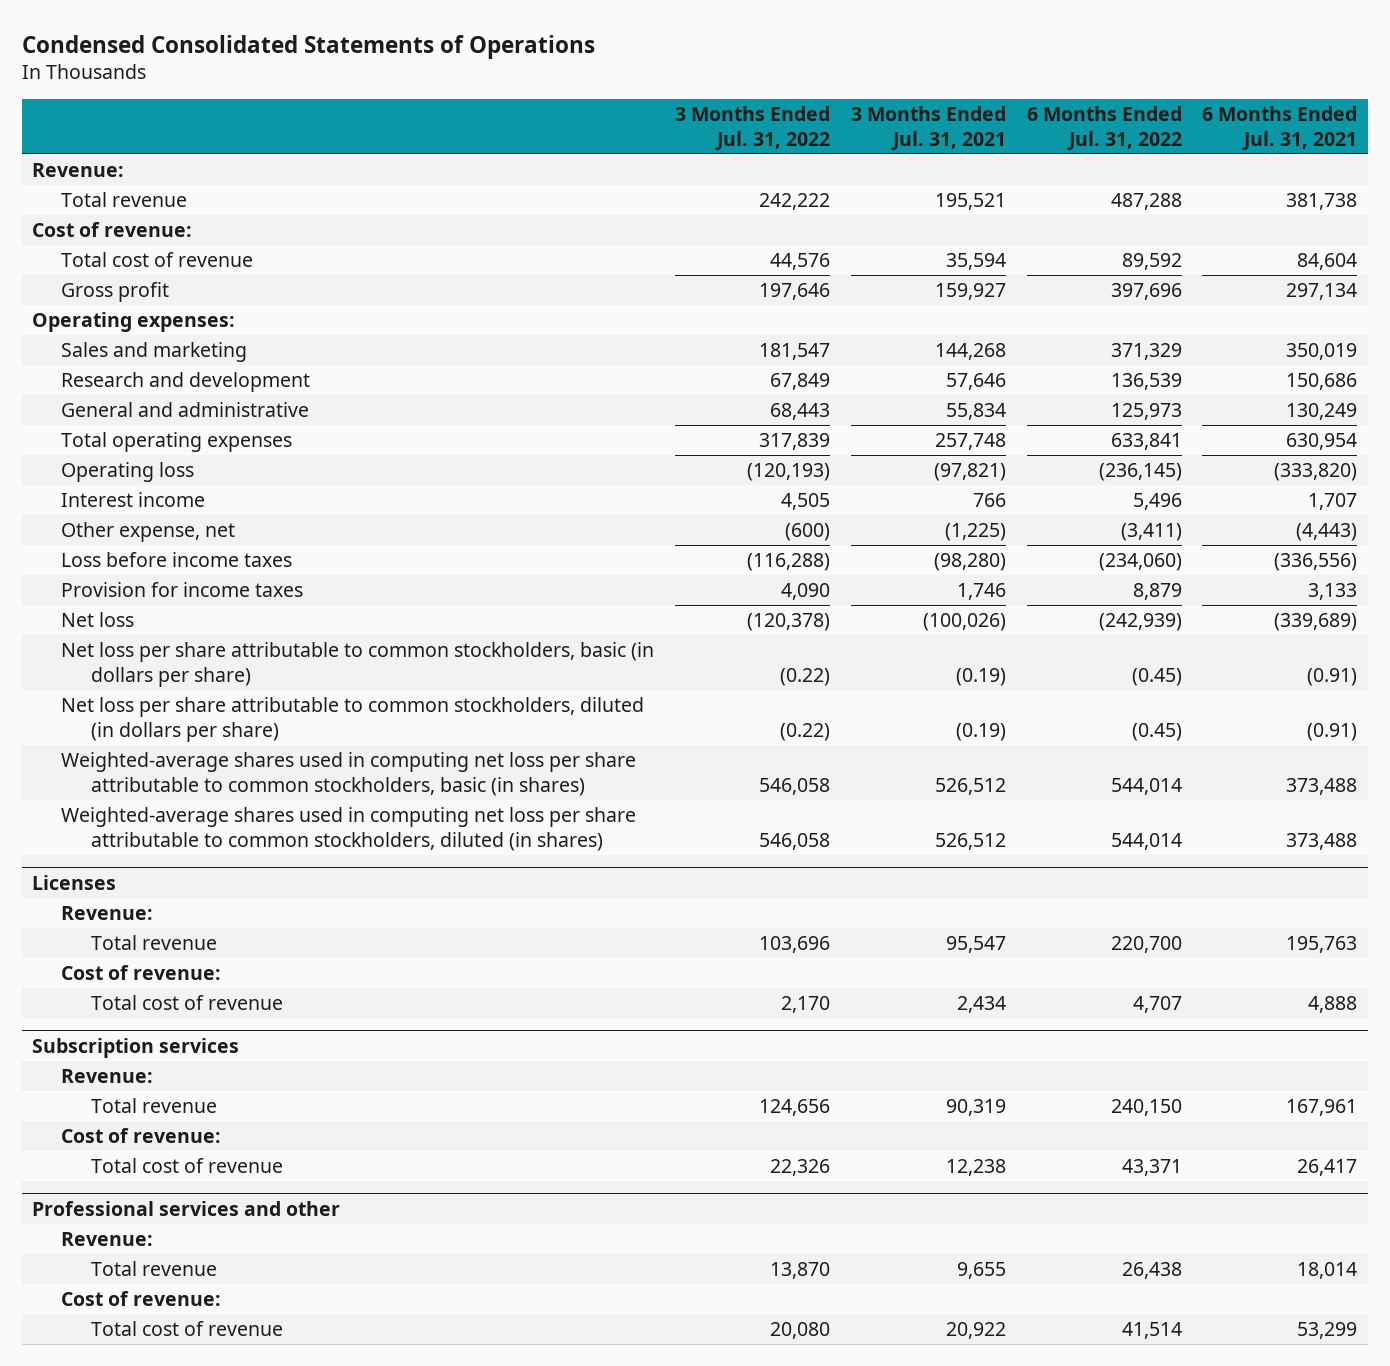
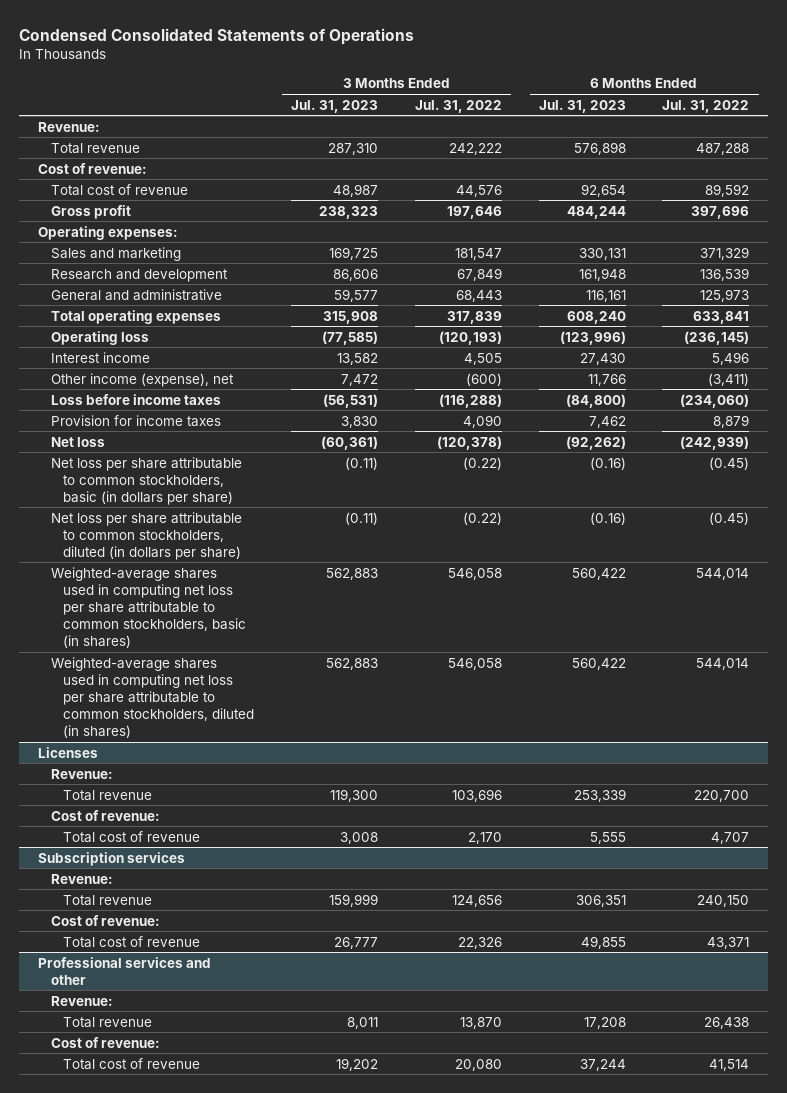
[850,105,1006,150] 3 Months Ended Jul. 31, 2021 -> none
[1202,105,1358,150] 6 Months Ended Jul. 31, 2021 -> none
none -> [291,99,379,113] Jul. 31, 2023
none -> [538,99,626,113] Jul. 31, 2023
[61,522,236,543] Other expense, net -> [50,372,234,387] Other income (expense), net

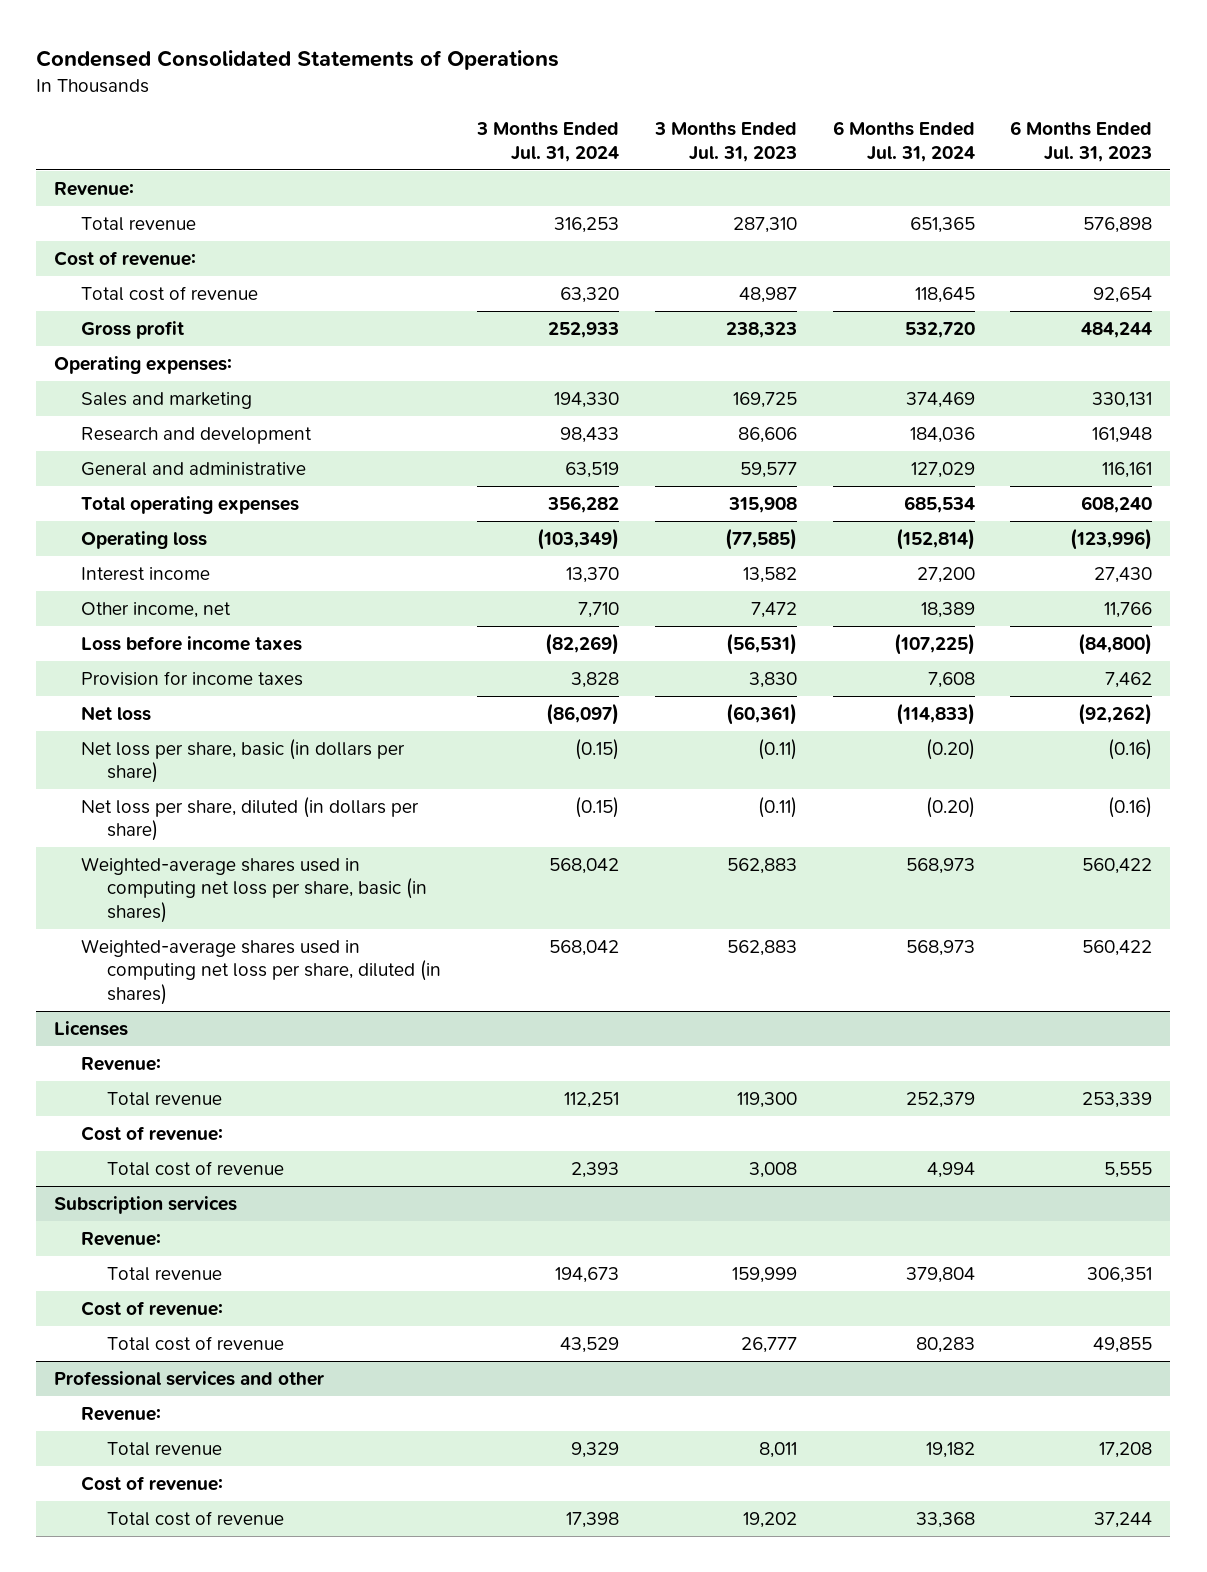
[414,99,502,113] Jul. 31, 2022 -> none
[662,99,750,113] Jul. 31, 2022 -> none
none -> [475,122,619,162] 3 Months Ended Jul. 31, 2024
none -> [832,121,975,162] 6 Months Ended Jul. 31, 2024
[50,372,234,387] Other income (expense), net -> [80,602,231,619] Other income, net
[50,456,242,505] Net loss per share attributable to common stockholders, basic (in dollars per share) -> [80,739,405,784] Net loss per share, basic (in dollars per share)
[50,511,242,560] Net loss per share attributable to common stockholders, diluted (in dollars per share) -> [80,797,419,842] Net loss per share, diluted (in dollars per share)
[50,566,247,648] Weighted-average shares used in computing net loss per share attributable to common stockholders, basic (in shares) -> [80,857,427,923] Weighted-average shares used in computing net loss per share, basic (in shares)
[50,656,255,738] Weighted-average shares used in computing net loss per share attributable to common stockholders, diluted (in shares) -> [80,939,441,1005] Weighted-average shares used in computing net loss per share, diluted (in shares)

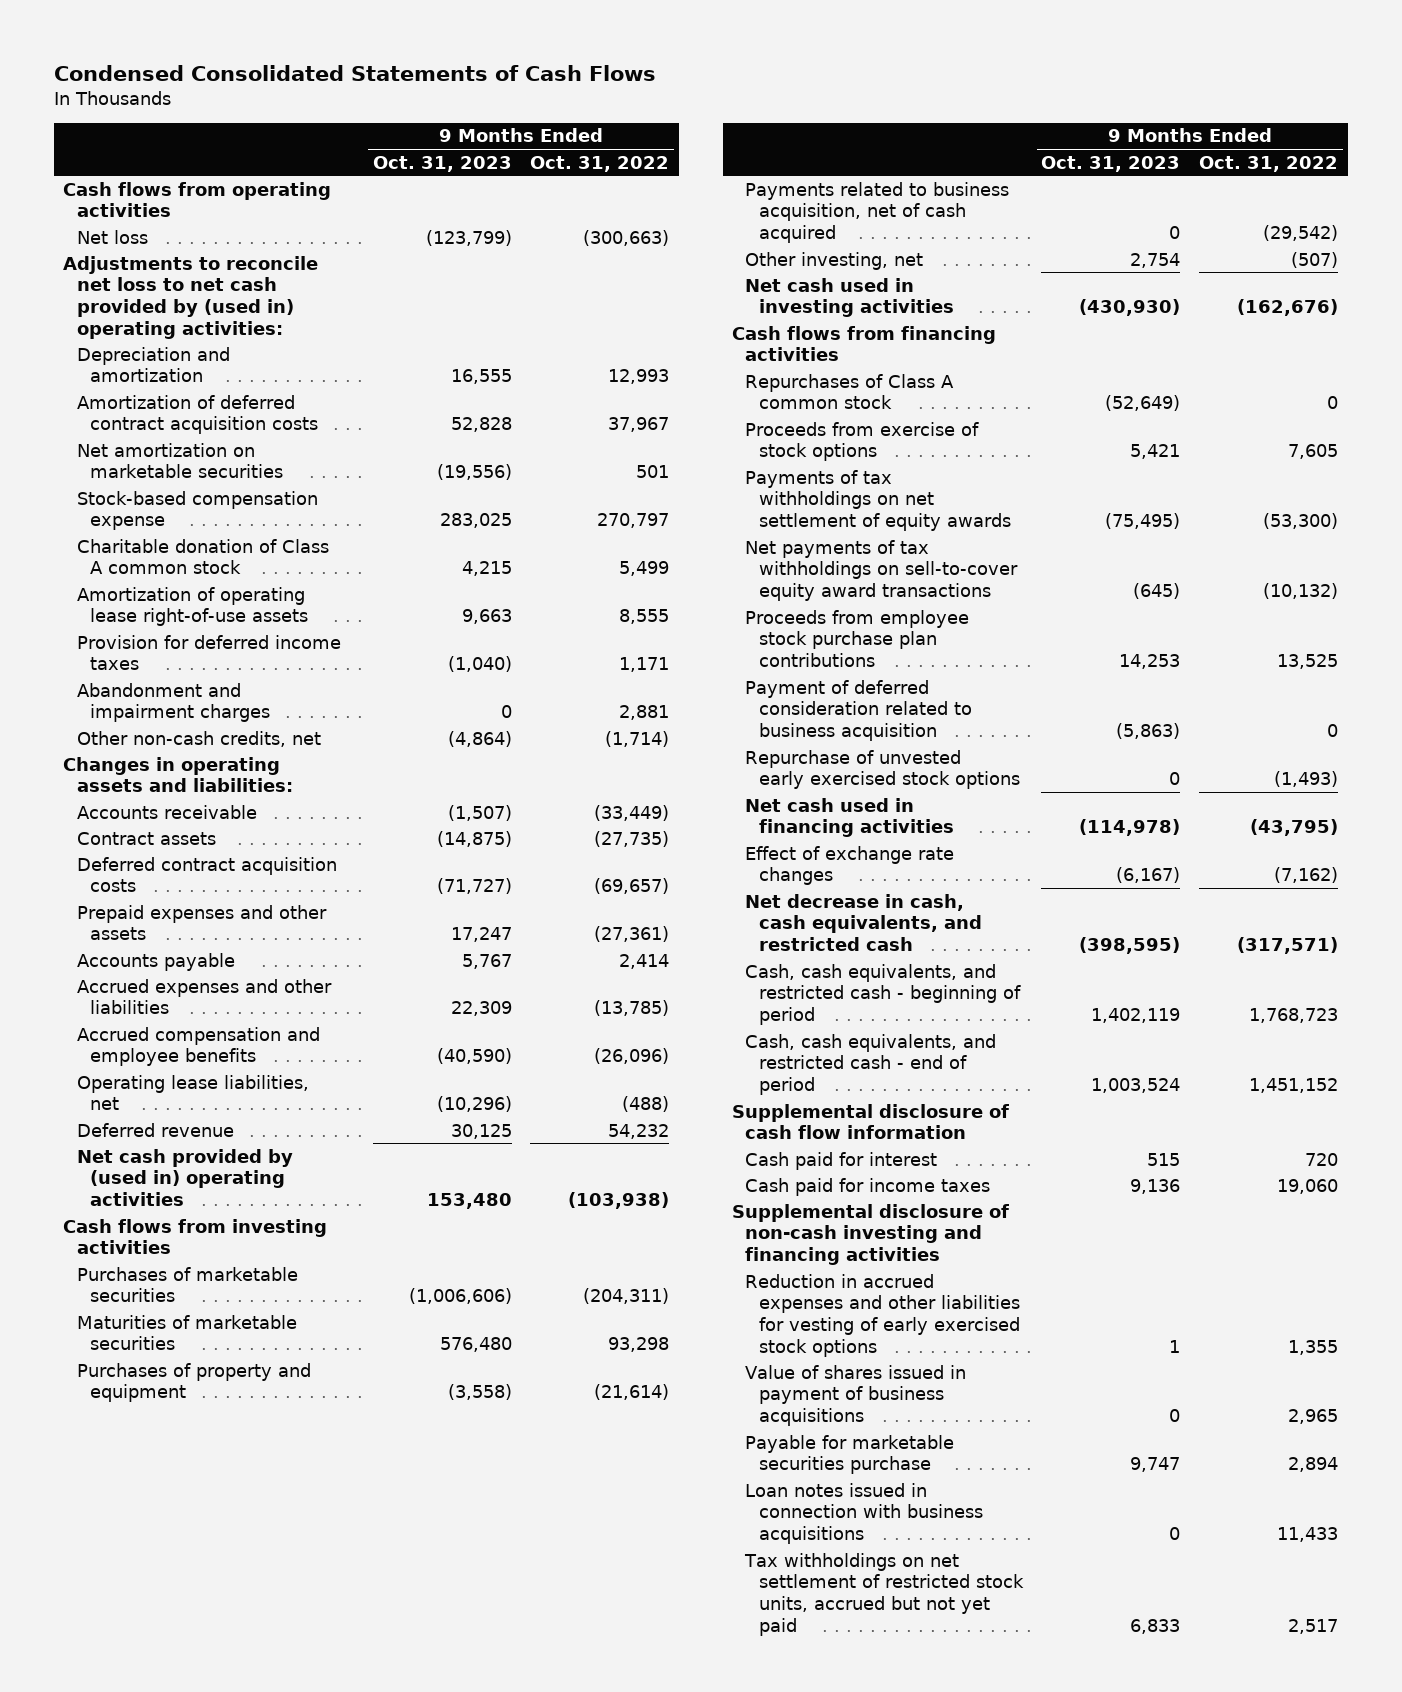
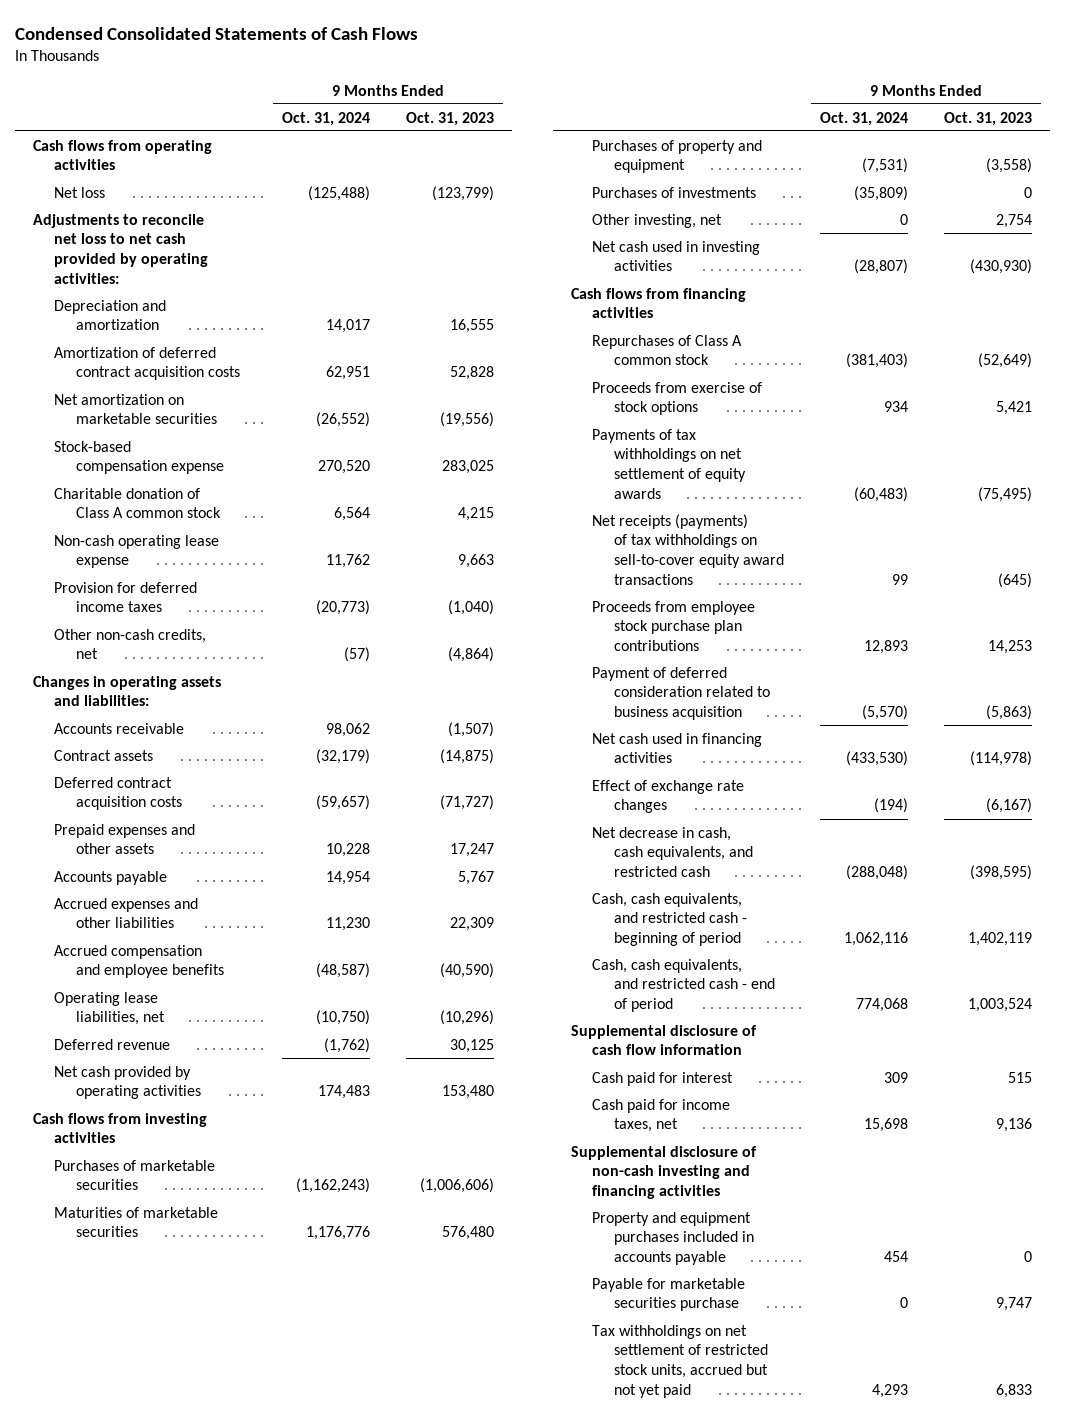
[530,155,670,172] Oct. 31, 2022 -> none
none -> [281,111,370,126] Oct. 31, 2024
[63,255,319,339] Adjustments to reconcile net loss to net cash provided by (used in) operating activities: -> [32,213,209,285] Adjustments to reconcile net loss to net cash provided by operating activities:
[76,586,308,627] Amortization of operating lease right-of-use assets -> [54,534,220,569] Non-cash operating lease expense
[76,682,270,723] Abandonment and impairment charges -> none
[76,1148,293,1207] Net cash provided by (used in) operating activities -> [54,1065,201,1100] Net cash provided by operating activities
[745,181,1010,244] Payments related to business acquisition, net of cash acquired -> none
none -> [592,186,757,198] Purchases of investments
[745,539,1018,602] Net payments of tax withholdings on sell-to-cover equity award transactions -> [592,513,784,586] Net receipts (payments) of tax withholdings on sell-to-cover equity award transactions
[745,749,1020,790] Repurchase of unvested early exercised stock options -> none
[745,1177,991,1196] Cash paid for income taxes -> [592,1098,731,1133] Cash paid for income taxes, net
[745,1273,1020,1357] Reduction in accrued expenses and other liabilities for vesting of early exercised stock options -> none
[745,1364,967,1427] Value of shares issued in payment of business acquisitions -> none
none -> [592,1211,754,1266] Property and equipment purchases included in accounts payable
[745,1482,983,1545] Loan notes issued in connection with business acquisitions -> none

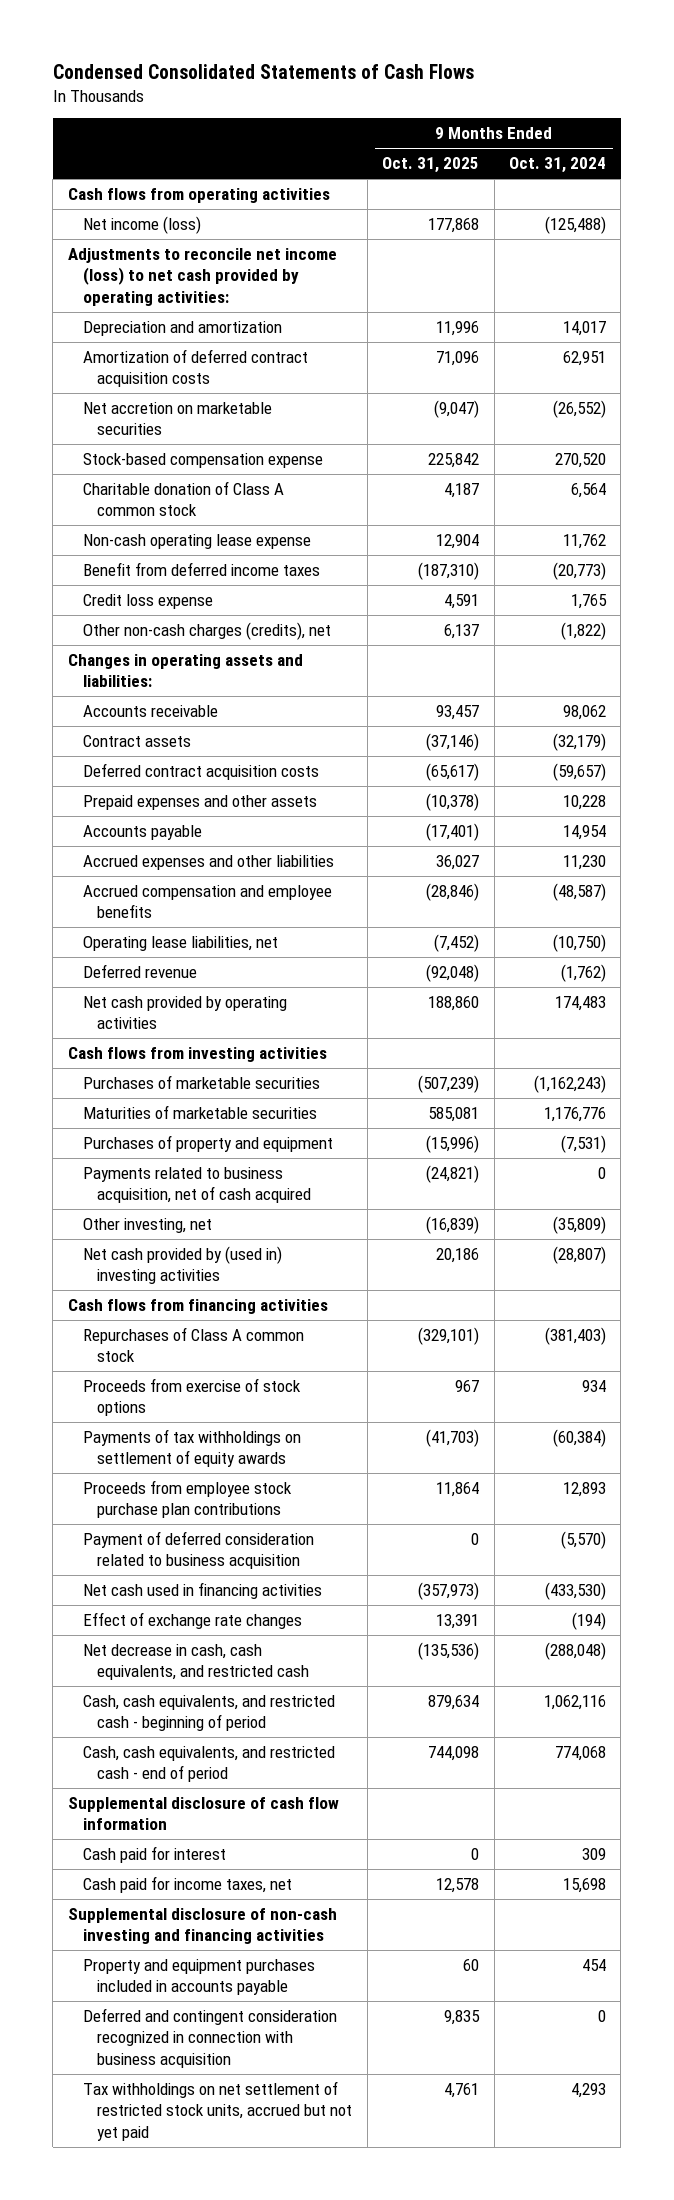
[406,111,495,126] Oct. 31, 2023 -> none
none -> [382,157,480,174] Oct. 31, 2025
[54,186,106,198] Net loss -> [82,215,201,234] Net income (loss)
[32,213,209,285] Adjustments to reconcile net loss to net cash provided by operating activities: -> [67,247,337,306] Adjustments to reconcile net income (loss) to net cash provided by operating activities:
[54,393,217,425] Net amortization on marketable securities -> [82,401,272,436] Net accretion on marketable securities
[54,581,198,613] Provision for deferred income taxes -> [82,561,320,576] Benefit from deferred income taxes
none -> [82,593,213,609] Credit loss expense
[54,628,207,660] Other non-cash credits, net -> [82,621,331,640] Other non-cash charges (credits), net
[343,647,370,663] (57) -> [561,621,607,640] (1,822)
[592,186,757,198] Purchases of investments -> none
none -> [82,1166,312,1204] Payments related to business acquisition, net of cash acquired
[900,213,909,225] 0 -> [553,1215,607,1234] (35,809)
[592,240,761,272] Net cash used in investing activities -> [82,1245,282,1285] Net cash provided by (used in) investing activities
[592,513,784,586] Net receipts (payments) of tax withholdings on sell-to-cover equity award transactions -> none
[592,428,746,500] Payments of tax withholdings on net settlement of equity awards -> [82,1428,301,1468] Payments of tax withholdings on settlement of equity awards
[854,487,909,503] (60,483) -> [553,1428,607,1447] (60,384)
[592,1277,746,1312] Payable for marketable securities purchase -> none
none -> [82,2007,337,2068] Deferred and contingent consideration recognized in connection with business acquisition

